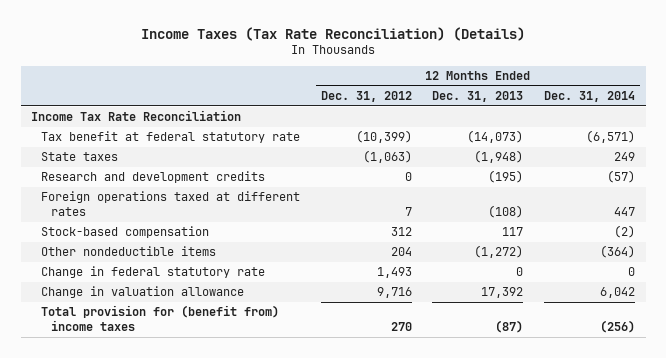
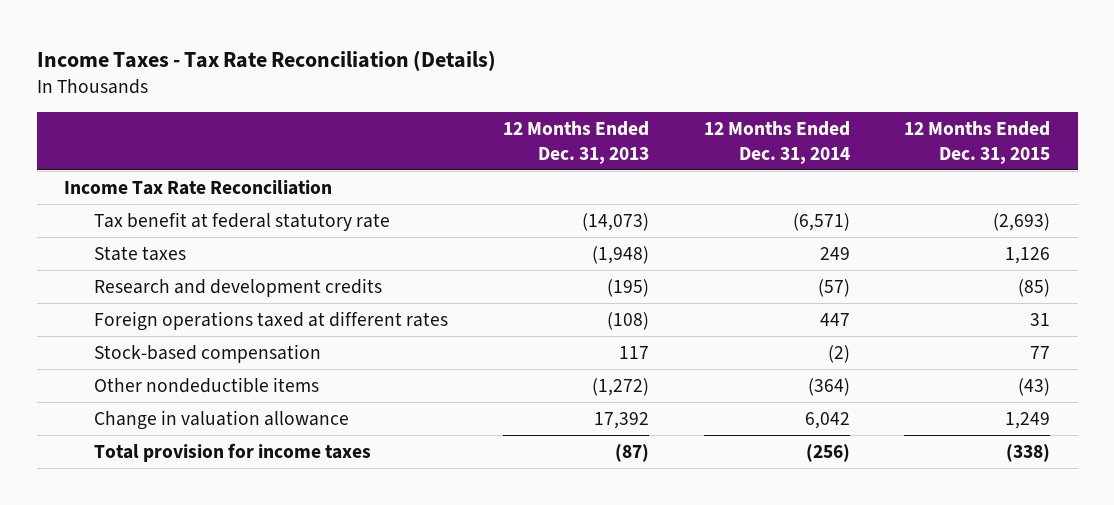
[141,26,526,41] Income Taxes (Tax Rate Reconciliation) (Details) -> [36,49,496,71] Income Taxes - Tax Rate Reconciliation (Details)
[320,90,412,102] Dec. 31, 2012 -> none
none -> [904,120,1051,164] 12 Months Ended Dec. 31, 2015
[40,266,265,279] Change in federal statutory rate -> none
[40,305,279,331] Total provision for (benefit from) income taxes -> [94,442,372,462] Total provision for income taxes

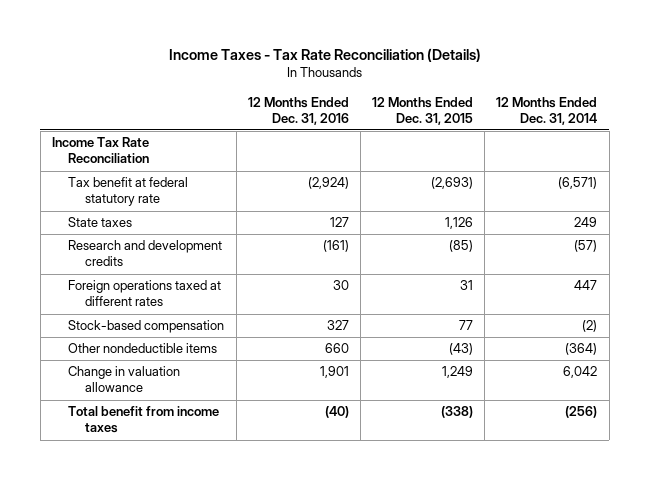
[502,120,649,164] 12 Months Ended Dec. 31, 2013 -> none
none -> [247,96,349,125] 12 Months Ended Dec. 31, 2016
[94,442,372,462] Total provision for income taxes -> [68,406,220,434] Total benefit from income taxes

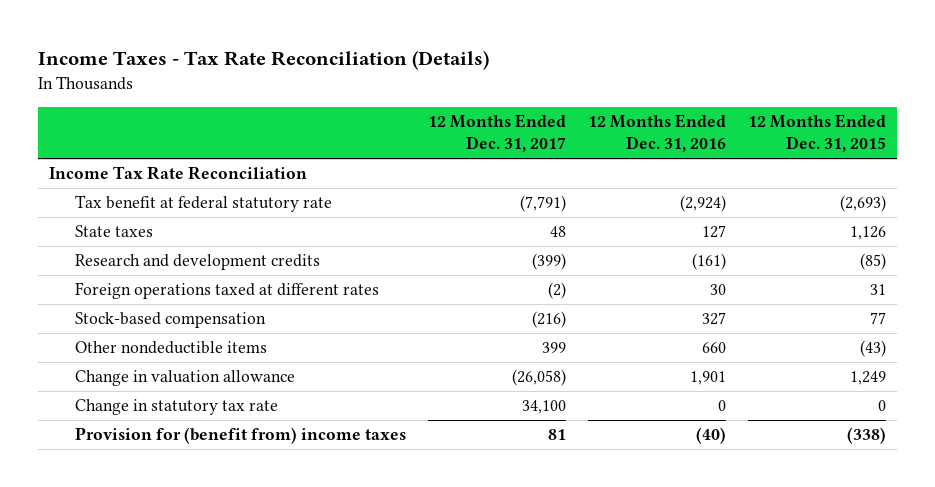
[496,96,598,125] 12 Months Ended Dec. 31, 2014 -> none
none -> [428,113,567,153] 12 Months Ended Dec. 31, 2017
none -> [75,399,279,416] Change in statutory tax rate
[68,406,220,434] Total benefit from income taxes -> [75,427,407,445] Provision for (benefit from) income taxes

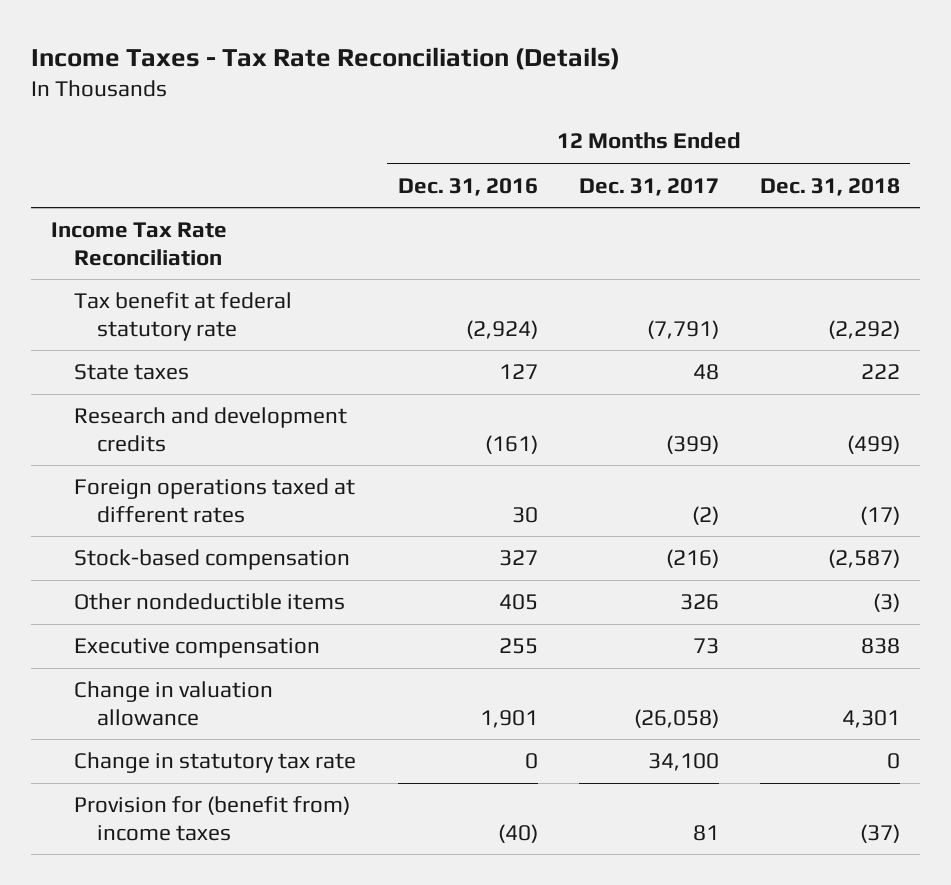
[748,113,887,153] 12 Months Ended Dec. 31, 2015 -> none
none -> [759,177,900,196] Dec. 31, 2018
[542,342,567,354] 399 -> [679,594,719,611] 326
[702,342,727,354] 660 -> [498,594,538,611] 405
none -> [74,638,321,659] Executive compensation

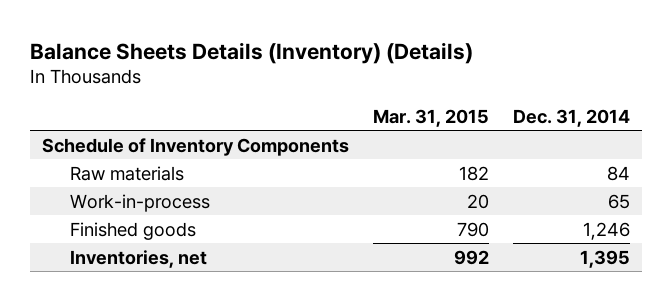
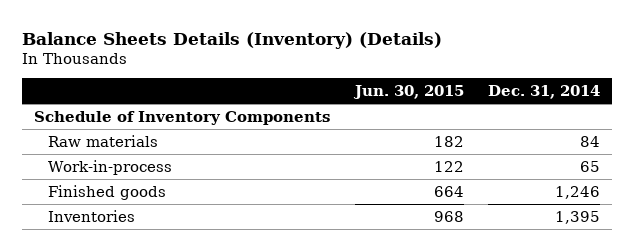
[372,108,489,127] Mar. 31, 2015 -> none
none -> [352,85,464,100] Jun. 30, 2015
[70,249,208,268] Inventories, net -> [48,209,136,222] Inventories

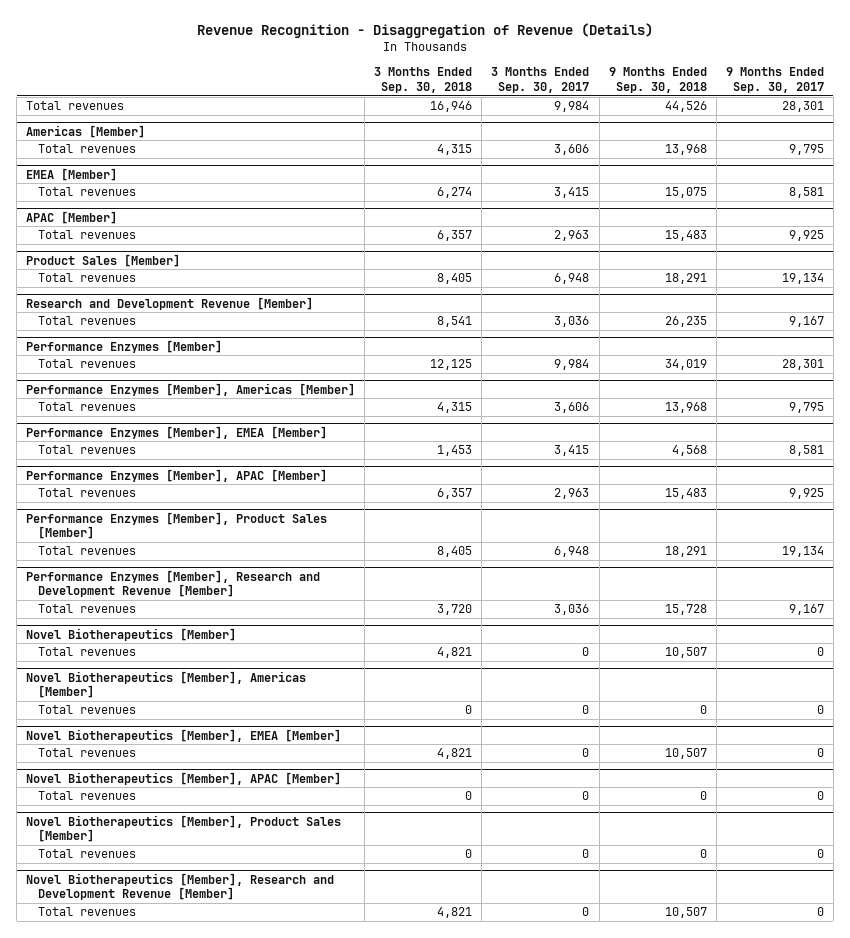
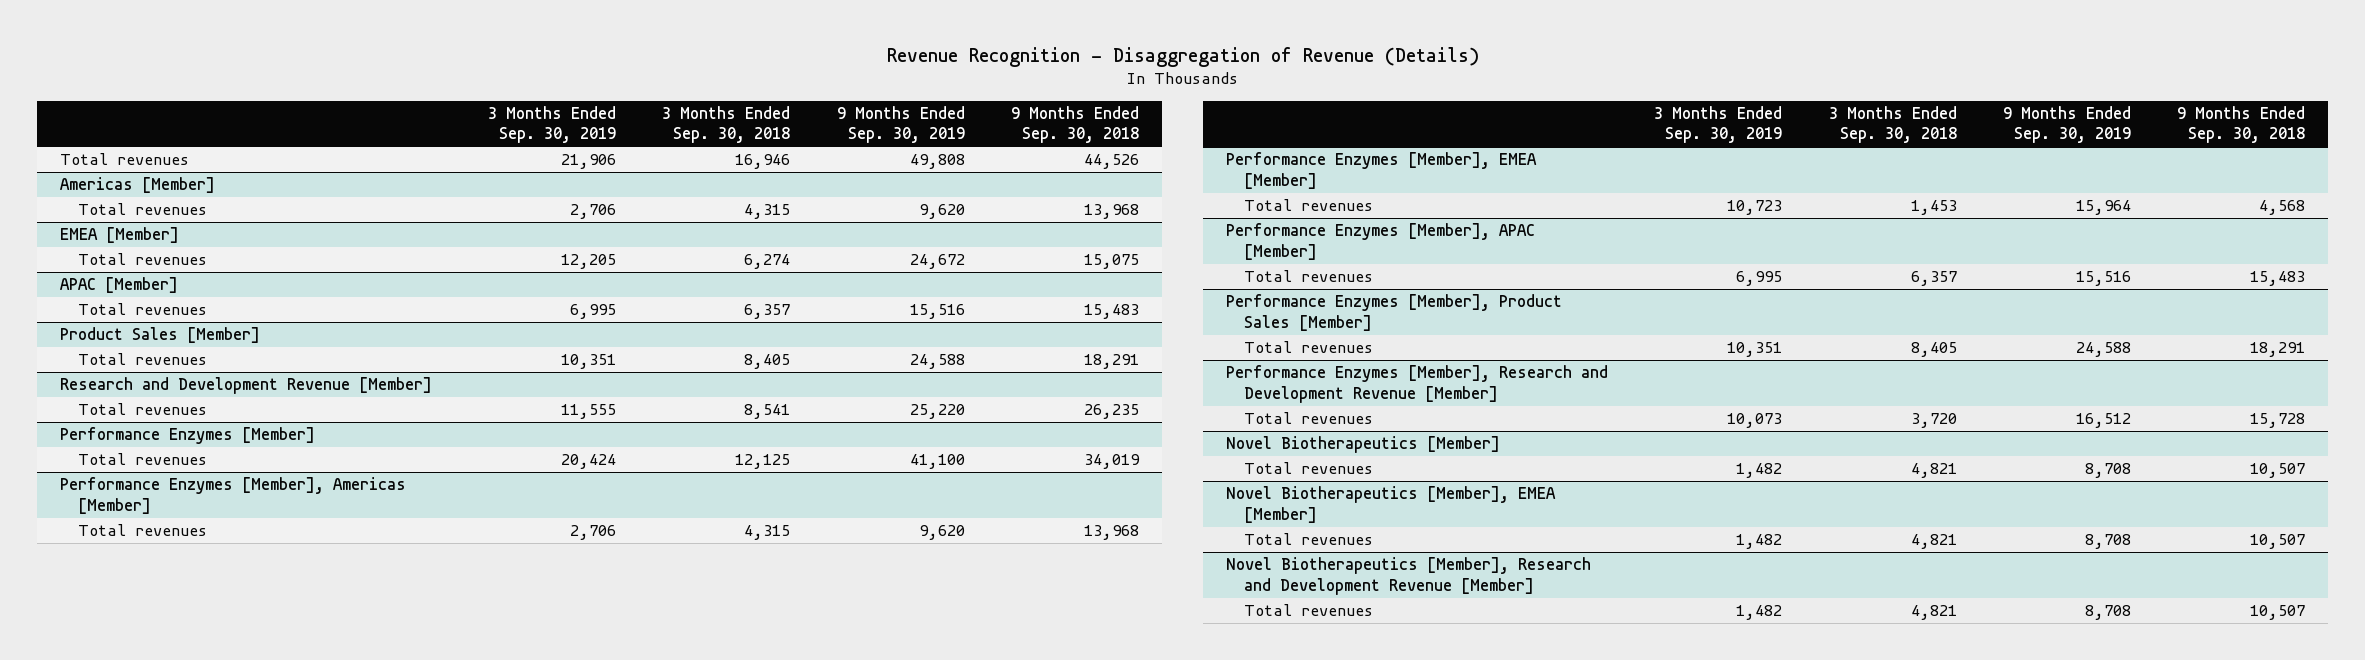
[491,67,590,93] 3 Months Ended Sep. 30, 2017 -> none
[725,67,824,93] 9 Months Ended Sep. 30, 2017 -> none
none -> [488,105,617,144] 3 Months Ended Sep. 30, 2019
none -> [836,105,965,144] 9 Months Ended Sep. 30, 2019
[26,670,307,699] Novel Biotherapeutics [Member], Americas [Member] -> none
[37,705,136,715] Total revenues -> none
[26,771,342,785] Novel Biotherapeutics [Member], APAC [Member] -> none
[37,791,136,801] Total revenues -> none
[26,814,342,843] Novel Biotherapeutics [Member], Product Sales [Member] -> none
[37,849,136,859] Total revenues -> none

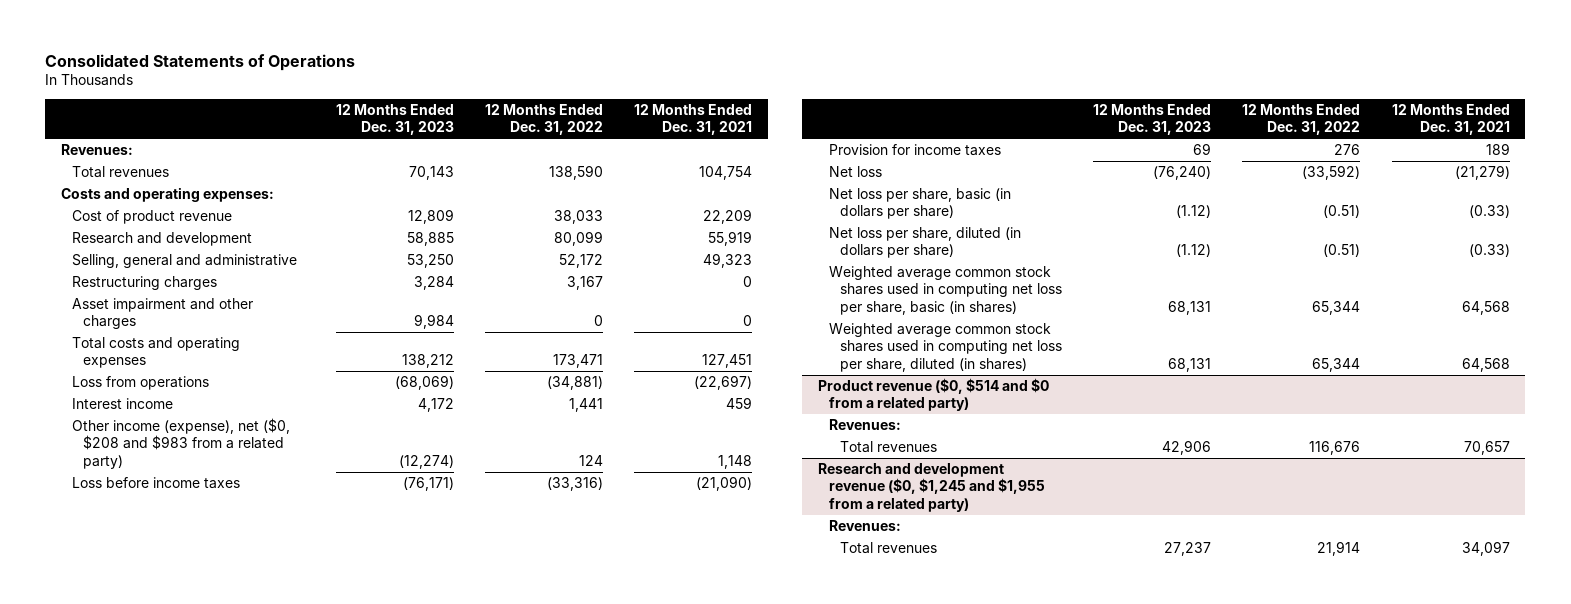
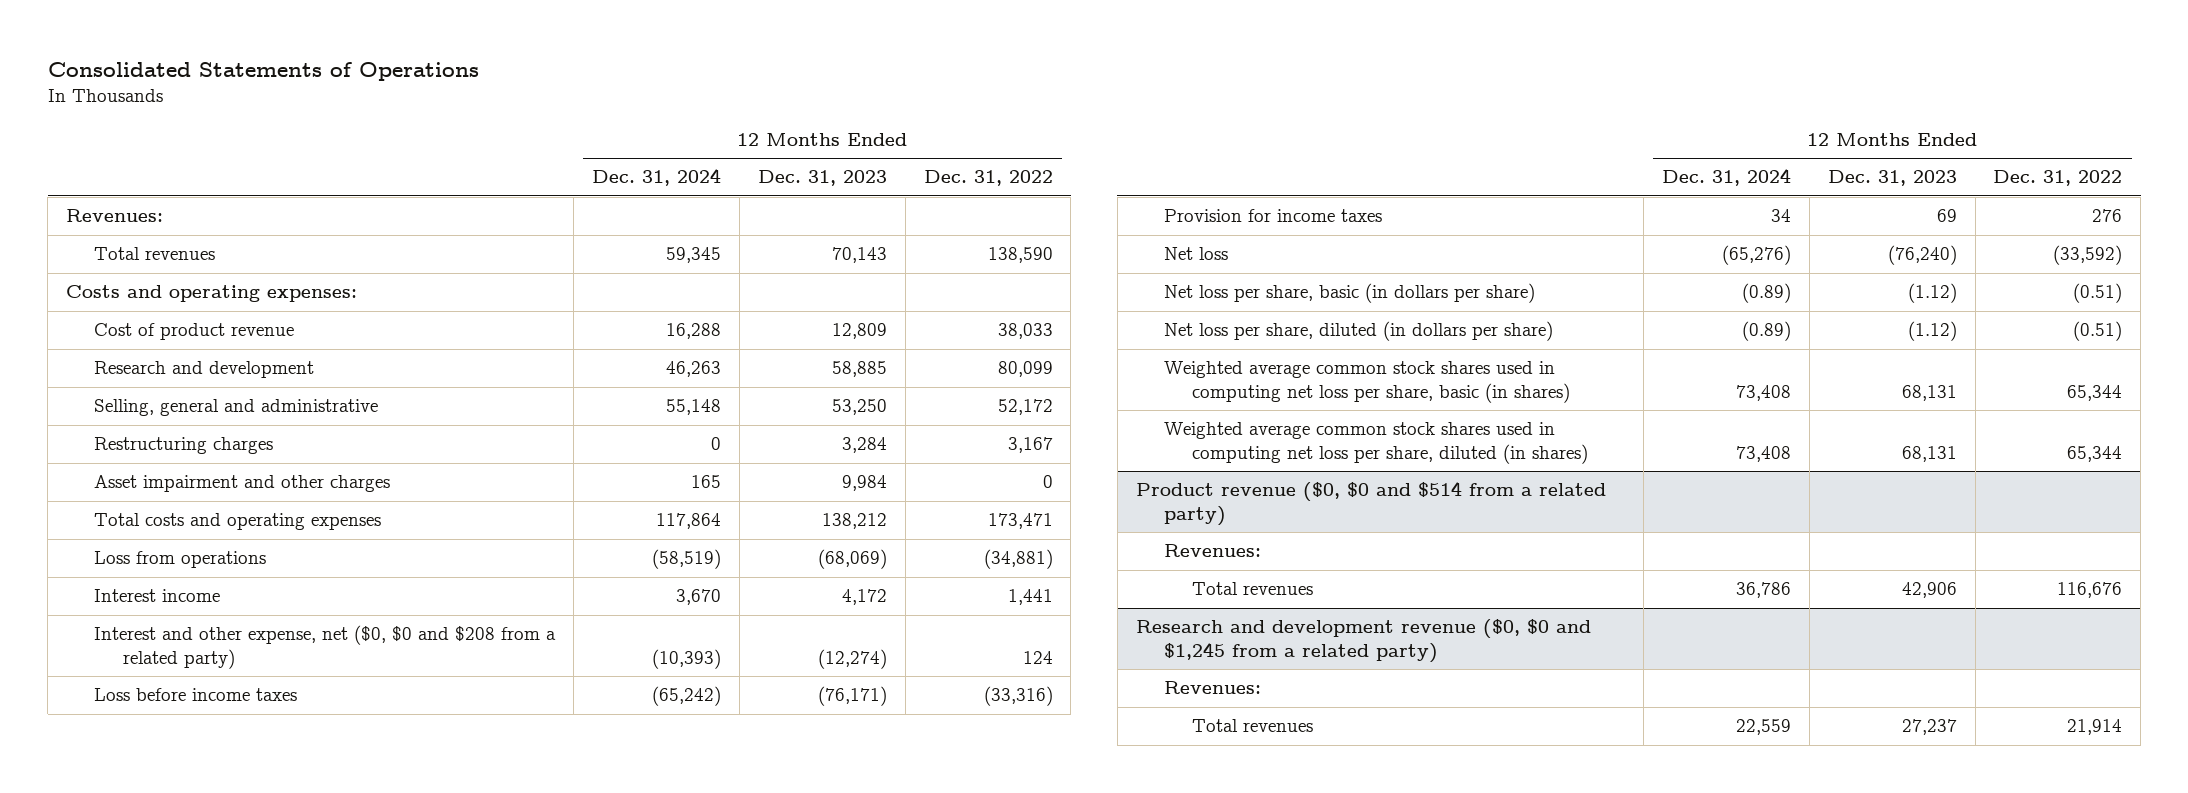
[634,103,753,136] 12 Months Ended Dec. 31, 2021 -> none
none -> [592,168,722,187] Dec. 31, 2024
[72,417,291,469] Other income (expense), net ($0, $208 and $983 from a related party) -> [94,625,557,670] Interest and other expense, net ($0, $0 and $208 from a related party)
[818,377,1050,412] Product revenue ($0, $514 and $0 from a related party) -> [1135,481,1606,527] Product revenue ($0, $0 and $514 from a related party)
[818,462,1046,512] Research and development revenue ($0, $1,245 and $1,955 from a related party) -> [1135,619,1591,664] Research and development revenue ($0, $0 and $1,245 from a related party)

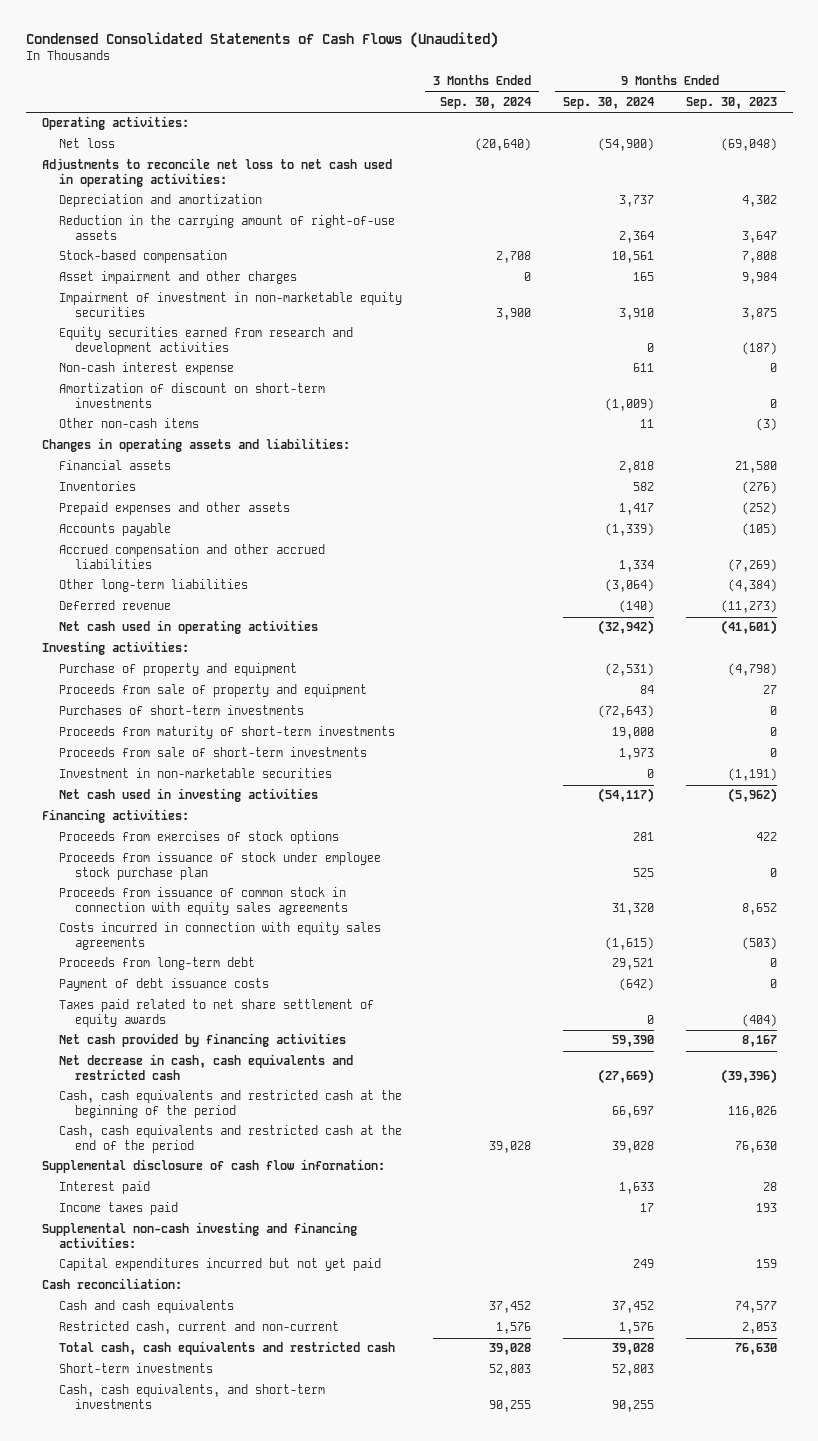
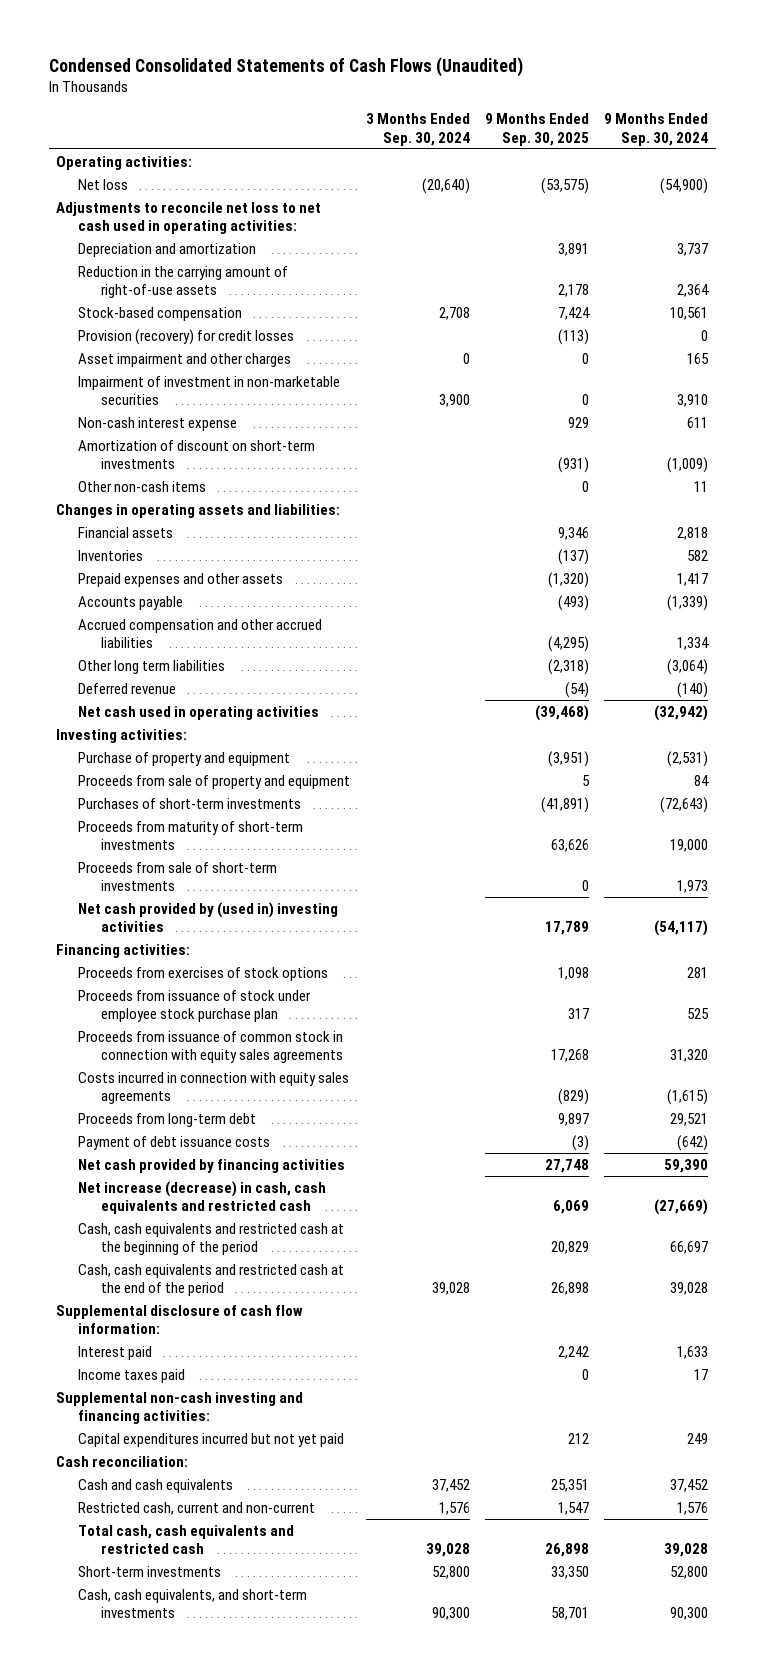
[685,97,777,110] Sep. 30, 2023 -> none
none -> [484,112,589,146] 9 Months Ended Sep. 30, 2025
none -> [78,328,295,345] Provision (recovery) for credit losses
[58,327,353,355] Equity securities earned from research and development activities -> none
[58,292,402,317] Impairment of investment in non-marketable equity securities -> [78,375,341,406] Impairment of investment in non-marketable securities
[58,579,248,593] Other long-term liabilities -> [78,659,226,674] Other long term liabilities
[58,768,332,779] Investment in non-marketable securities -> none
[58,788,318,803] Net cash used in investing activities -> [78,901,339,933] Net cash provided by (used in) investing activities
[58,999,374,1027] Taxes paid related to net share settlement of equity awards -> none
[58,1054,353,1080] Net decrease in cash, cash equivalents and restricted cash -> [78,1180,327,1215] Net increase (decrease) in cash, cash equivalents and restricted cash
[489,1364,532,1377] 52,803 -> [431,1565,470,1579] 52,800
[612,1364,655,1377] 52,803 -> [670,1565,709,1579] 52,800
[489,1399,532,1412] 90,255 -> [431,1607,470,1621] 90,300
[612,1399,655,1412] 90,255 -> [670,1607,709,1621] 90,300

